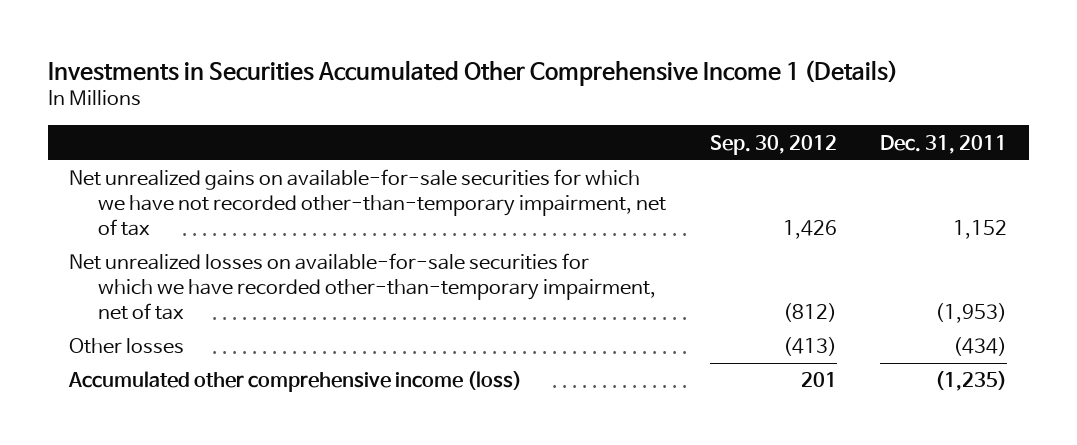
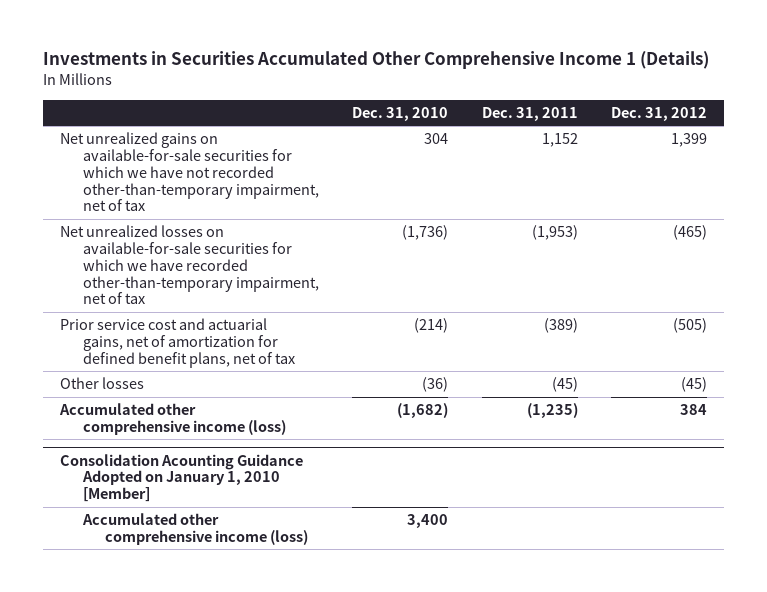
[709,134,837,155] Sep. 30, 2012 -> none
none -> [352,106,449,121] Dec. 31, 2010
none -> [611,106,708,121] Dec. 31, 2012
none -> [59,318,295,368] Prior service cost and actuarial gains, net of amortization for defined benefit plans, net of tax
[953,337,1008,357] (434) -> [551,377,578,393] (45)
none -> [59,453,303,503] Consolidation Acounting Guidance Adopted on January 1, 2010 [Member]
none -> [81,513,309,545] Accumulated other comprehensive income (loss)

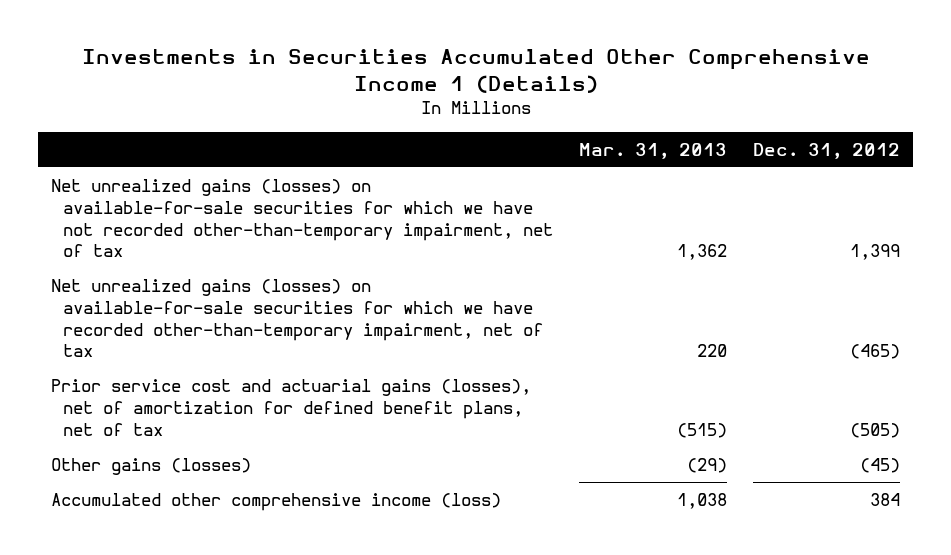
[352,106,449,121] Dec. 31, 2010 -> none
[481,106,578,121] Dec. 31, 2011 -> none
none -> [579,142,728,159] Mar. 31, 2013
[59,132,319,212] Net unrealized gains on available-for-sale securities for which we have not recorded other-than-temporary impairment, net of tax -> [50,179,554,258] Net unrealized gains (losses) on available-for-sale securities for which we have not recorded other-than-temporary impairment, net of tax
[59,225,319,305] Net unrealized losses on available-for-sale securities for which we have recorded other-than-temporary impairment, net of tax -> [50,279,544,358] Net unrealized gains (losses) on available-for-sale securities for which we have recorded other-than-temporary impairment, net of tax
[59,318,295,368] Prior service cost and actuarial gains, net of amortization for defined benefit plans, net of tax -> [50,379,531,436] Prior service cost and actuarial gains (losses), net of amortization for defined benefit plans, net of tax
[59,377,144,390] Other losses -> [50,458,251,476] Other gains (losses)
[59,453,303,503] Consolidation Acounting Guidance Adopted on January 1, 2010 [Member] -> none
[81,513,309,545] Accumulated other comprehensive income (loss) -> none

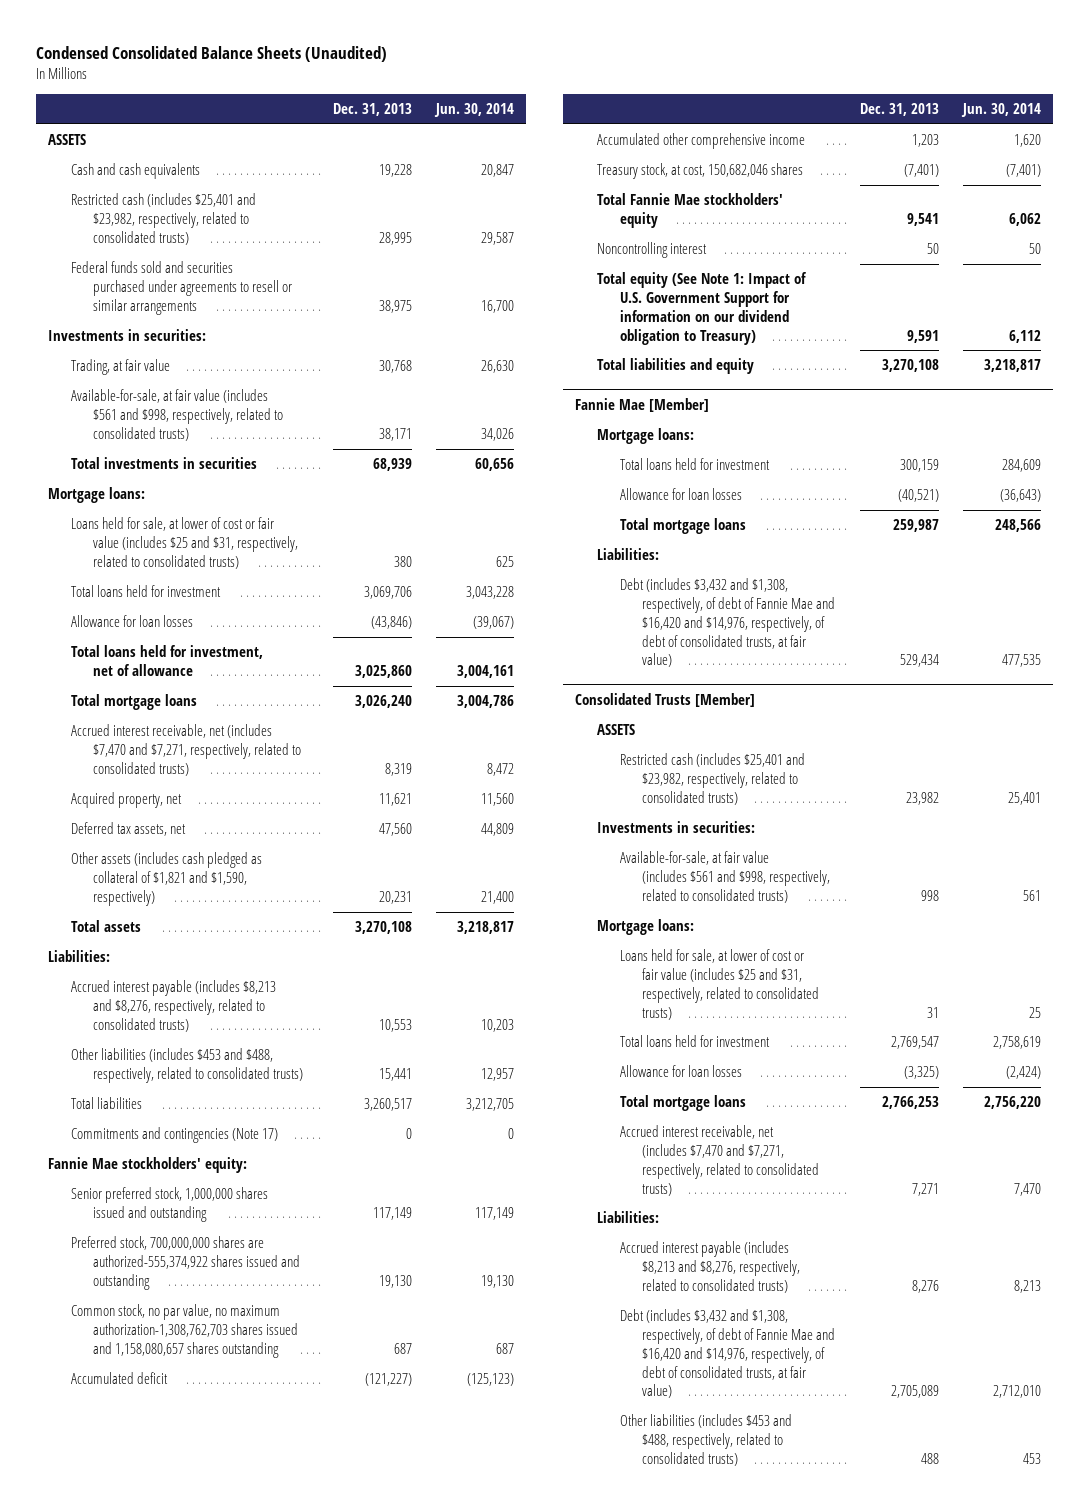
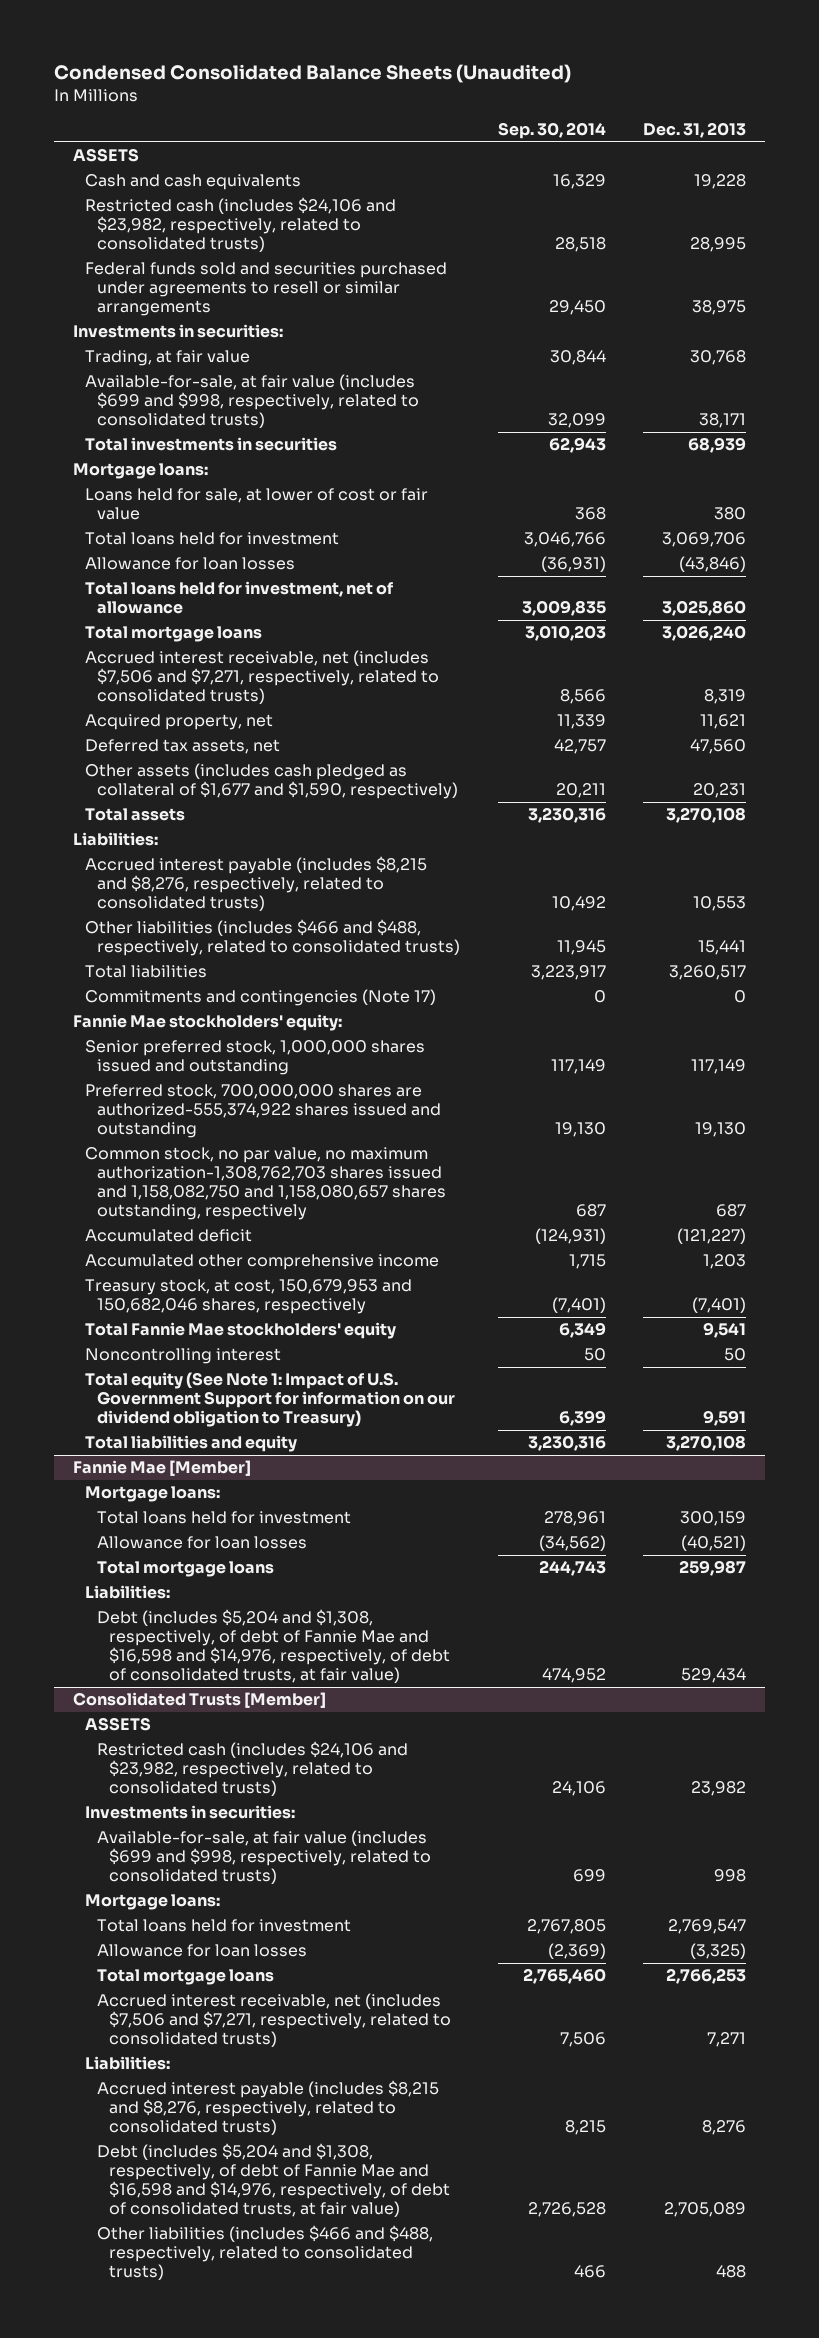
[433,102,514,117] Jun. 30, 2014 -> none
none -> [497,122,606,140] Sep. 30, 2014
[70,193,256,245] Restricted cash (includes $25,401 and $23,982, respectively, related to consolidated trusts) -> [84,197,396,253] Restricted cash (includes $24,106 and $23,982, respectively, related to consolidated trusts)
[70,389,283,441] Available-for-sale, at fair value (includes $561 and $998, respectively, related to consolidated trusts) -> [84,374,419,429] Available-for-sale, at fair value (includes $699 and $998, respectively, related to consolidated trusts)
[70,517,298,569] Loans held for sale, at lower of cost or fair value (includes $25 and $31, respectively, related to consolidated trusts) -> [84,488,428,521] Loans held for sale, at lower of cost or fair value
[70,724,301,776] Accrued interest receivable, net (includes $7,470 and $7,271, respectively, related to consolidated trusts) -> [84,650,439,705] Accrued interest receivable, net (includes $7,506 and $7,271, respectively, related to consolidated trusts)
[70,852,262,906] Other assets (includes cash pledged as collateral of $1,821 and $1,590, respectively) -> [84,763,458,800] Other assets (includes cash pledged as collateral of $1,677 and $1,590, respectively)
[70,980,276,1032] Accrued interest payable (includes $8,213 and $8,276, respectively, related to consolidated trusts) -> [84,856,427,912] Accrued interest payable (includes $8,215 and $8,276, respectively, related to consolidated trusts)
[70,1048,303,1084] Other liabilities (includes $453 and $488, respectively, related to consolidated trusts) -> [84,919,460,957] Other liabilities (includes $466 and $488, respectively, related to consolidated trusts)
[70,1304,298,1358] Common stock, no par value, no maximum authorization-1,308,762,703 shares issued and 1,158,080,657 shares outstanding -> [84,1147,446,1221] Common stock, no par value, no maximum authorization-1,308,762,703 shares issued and 1,158,082,750 and 1,158,080,657 shares outstanding, respectively
[597,163,804,180] Treasury stock, at cost, 150,682,046 shares -> [84,1279,412,1315] Treasury stock, at cost, 150,679,953 and 150,682,046 shares, respectively
[619,578,836,668] Debt (includes $3,432 and $1,308, respectively, of debt of Fannie Mae and $16,420 and $14,976, respectively, of debt of consolidated trusts, at fair value) -> [96,1609,451,1684] Debt (includes $5,204 and $1,308, respectively, of debt of Fannie Mae and $16,598 and $14,976, respectively, of debt of consolidated trusts, at fair value)
[619,753,805,805] Restricted cash (includes $25,401 and $23,982, respectively, related to consolidated trusts) -> [96,1741,408,1797] Restricted cash (includes $24,106 and $23,982, respectively, related to consolidated trusts)
[619,851,831,903] Available-for-sale, at fair value (includes $561 and $998, respectively, related to consolidated trusts) -> [96,1830,432,1885] Available-for-sale, at fair value (includes $699 and $998, respectively, related to consolidated trusts)
[619,949,820,1020] Loans held for sale, at lower of cost or fair value (includes $25 and $31, respectively, related to consolidated trusts) -> none
[619,1125,820,1196] Accrued interest receivable, net (includes $7,470 and $7,271, respectively, related to consolidated trusts) -> [96,1993,452,2048] Accrued interest receivable, net (includes $7,506 and $7,271, respectively, related to consolidated trusts)
[619,1241,801,1293] Accrued interest payable (includes $8,213 and $8,276, respectively, related to consolidated trusts) -> [96,2080,439,2136] Accrued interest payable (includes $8,215 and $8,276, respectively, related to consolidated trusts)
[619,1309,836,1399] Debt (includes $3,432 and $1,308, respectively, of debt of Fannie Mae and $16,420 and $14,976, respectively, of debt of consolidated trusts, at fair value) -> [96,2143,451,2218] Debt (includes $5,204 and $1,308, respectively, of debt of Fannie Mae and $16,598 and $14,976, respectively, of debt of consolidated trusts, at fair value)
[619,1414,792,1466] Other liabilities (includes $453 and $488, respectively, related to consolidated trusts) -> [96,2225,433,2281] Other liabilities (includes $466 and $488, respectively, related to consolidated trusts)

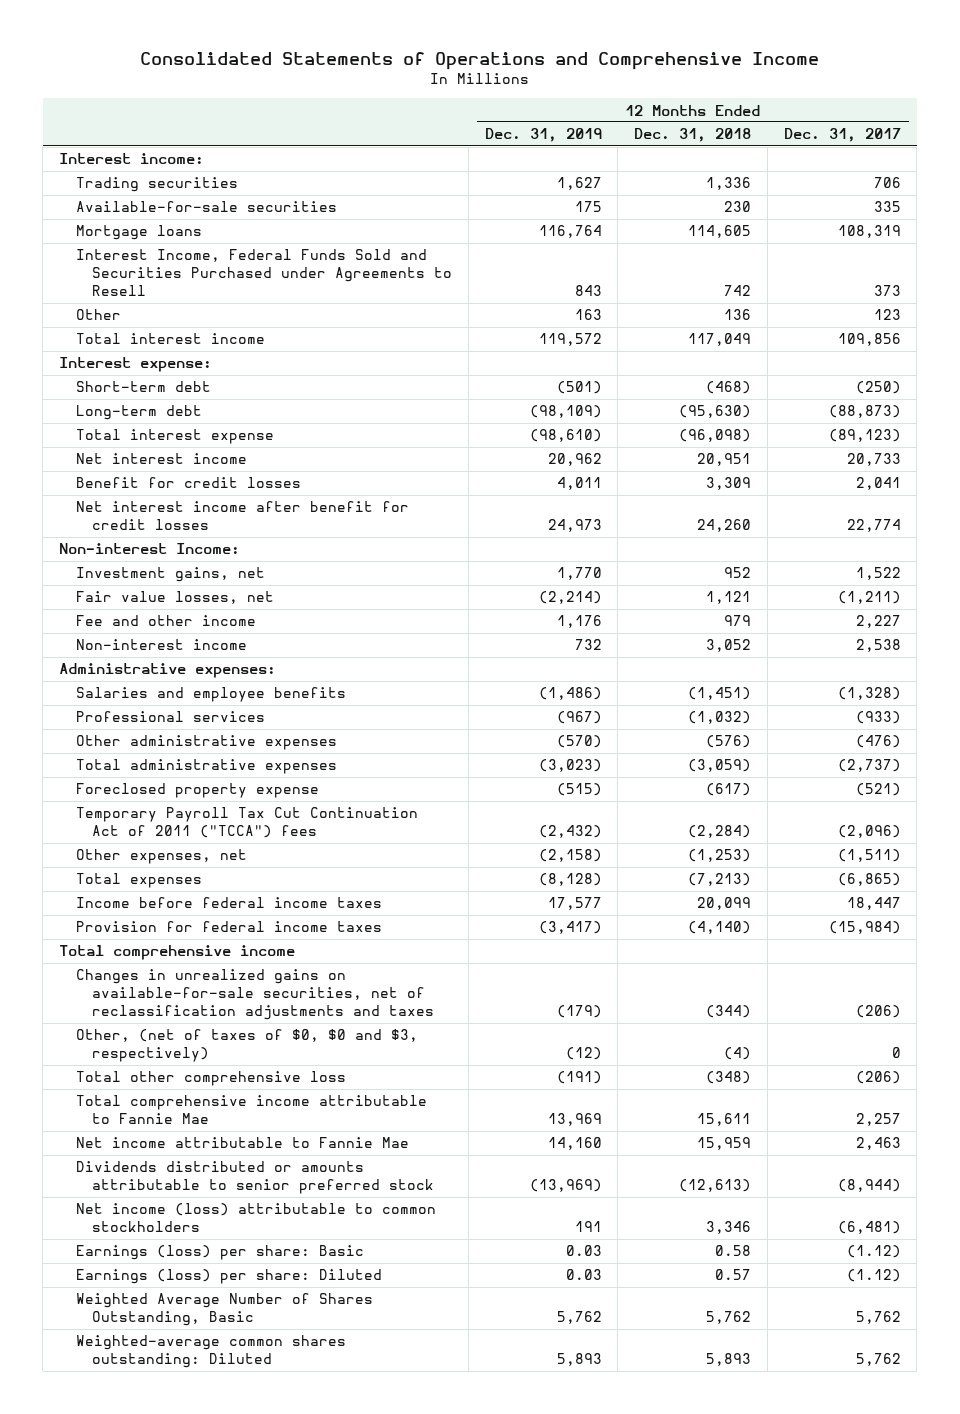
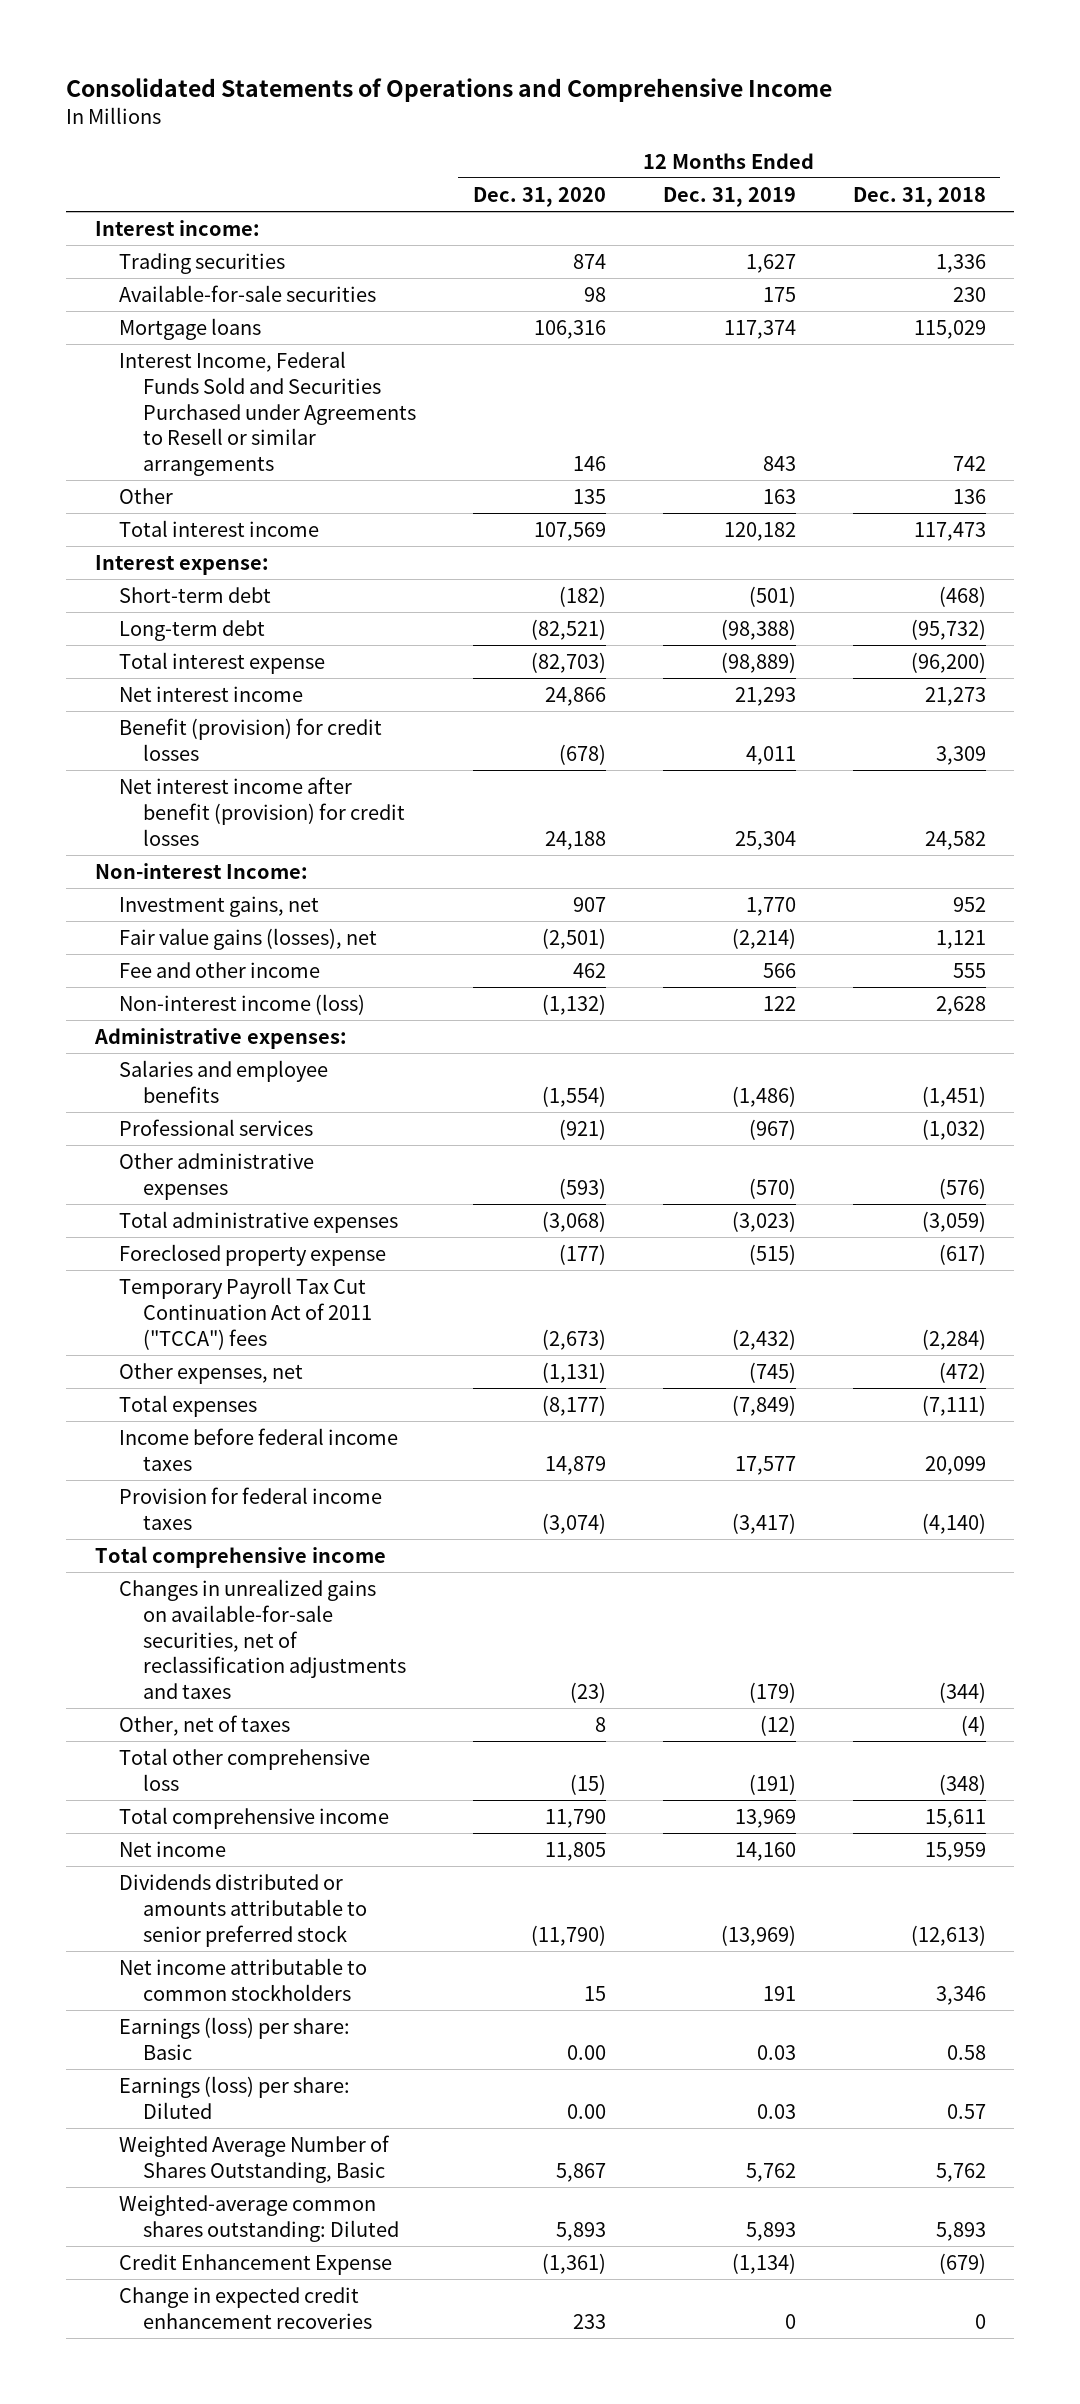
[783,128,901,143] Dec. 31, 2017 -> none
none -> [472,186,606,207] Dec. 31, 2020
[538,225,602,239] 116,764 -> [723,320,796,340] 117,374
[688,225,752,239] 114,605 -> [913,320,986,340] 115,029
[75,249,453,297] Interest Income, Federal Funds Sold and Securities Purchased under Agreements to Resell -> [118,351,416,477] Interest Income, Federal Funds Sold and Securities Purchased under Agreements to Resell or similar arrangements
[538,333,602,347] 119,572 -> [723,522,796,542] 120,182
[688,333,752,347] 117,049 -> [913,522,986,542] 117,473
[529,405,602,419] (98,109) -> [720,619,796,641] (98,388)
[679,405,752,419] (95,630) -> [910,619,986,641] (95,732)
[529,429,602,443] (98,610) -> [720,652,796,674] (98,889)
[679,429,752,443] (96,098) -> [910,652,986,674] (96,200)
[547,453,602,467] 20,962 -> [734,687,796,707] 21,293
[697,453,752,467] 20,951 -> [924,687,986,707] 21,273
[75,477,301,489] Benefit for credit losses -> [118,718,382,761] Benefit (provision) for credit losses
[75,501,409,531] Net interest income after benefit for credit losses -> [118,777,405,846] Net interest income after benefit (provision) for credit losses
[547,519,602,533] 24,973 -> [734,830,796,850] 25,304
[697,519,752,533] 24,260 -> [924,830,986,850] 24,582
[75,591,274,605] Fair value losses, net -> [118,928,377,951] Fair value gains (losses), net
[556,615,602,629] 1,176 -> [762,963,796,979] 566
[724,615,752,627] 979 -> [952,963,986,979] 555
[75,639,247,651] Non-interest income -> [118,994,365,1016] Non-interest income (loss)
[574,639,602,651] 732 -> [762,996,796,1012] 122
[706,639,752,653] 3,052 -> [935,996,986,1016] 2,628
[538,849,602,863] (2,158) -> [748,1362,796,1384] (745)
[688,849,752,863] (1,253) -> [938,1362,986,1384] (472)
[538,873,602,887] (8,128) -> [731,1395,796,1417] (7,849)
[688,873,752,887] (7,213) -> [921,1395,986,1417] (7,111)
[75,1029,418,1063] Other, (net of taxes of $0, $0 and $3, respectively) -> [118,1715,290,1737] Other, net of taxes
[75,1095,427,1125] Total comprehensive income attributable to Fannie Mae -> [118,1807,389,1830] Total comprehensive income
[75,1137,409,1149] Net income attributable to Fannie Mae -> [118,1841,226,1858] Net income
[75,1203,436,1233] Net income (loss) attributable to common stockholders -> [118,1958,367,2001] Net income attributable to common stockholders
none -> [118,2254,392,2276] Credit Enhancement Expense
none -> [118,2287,372,2329] Change in expected credit enhancement recoveries

